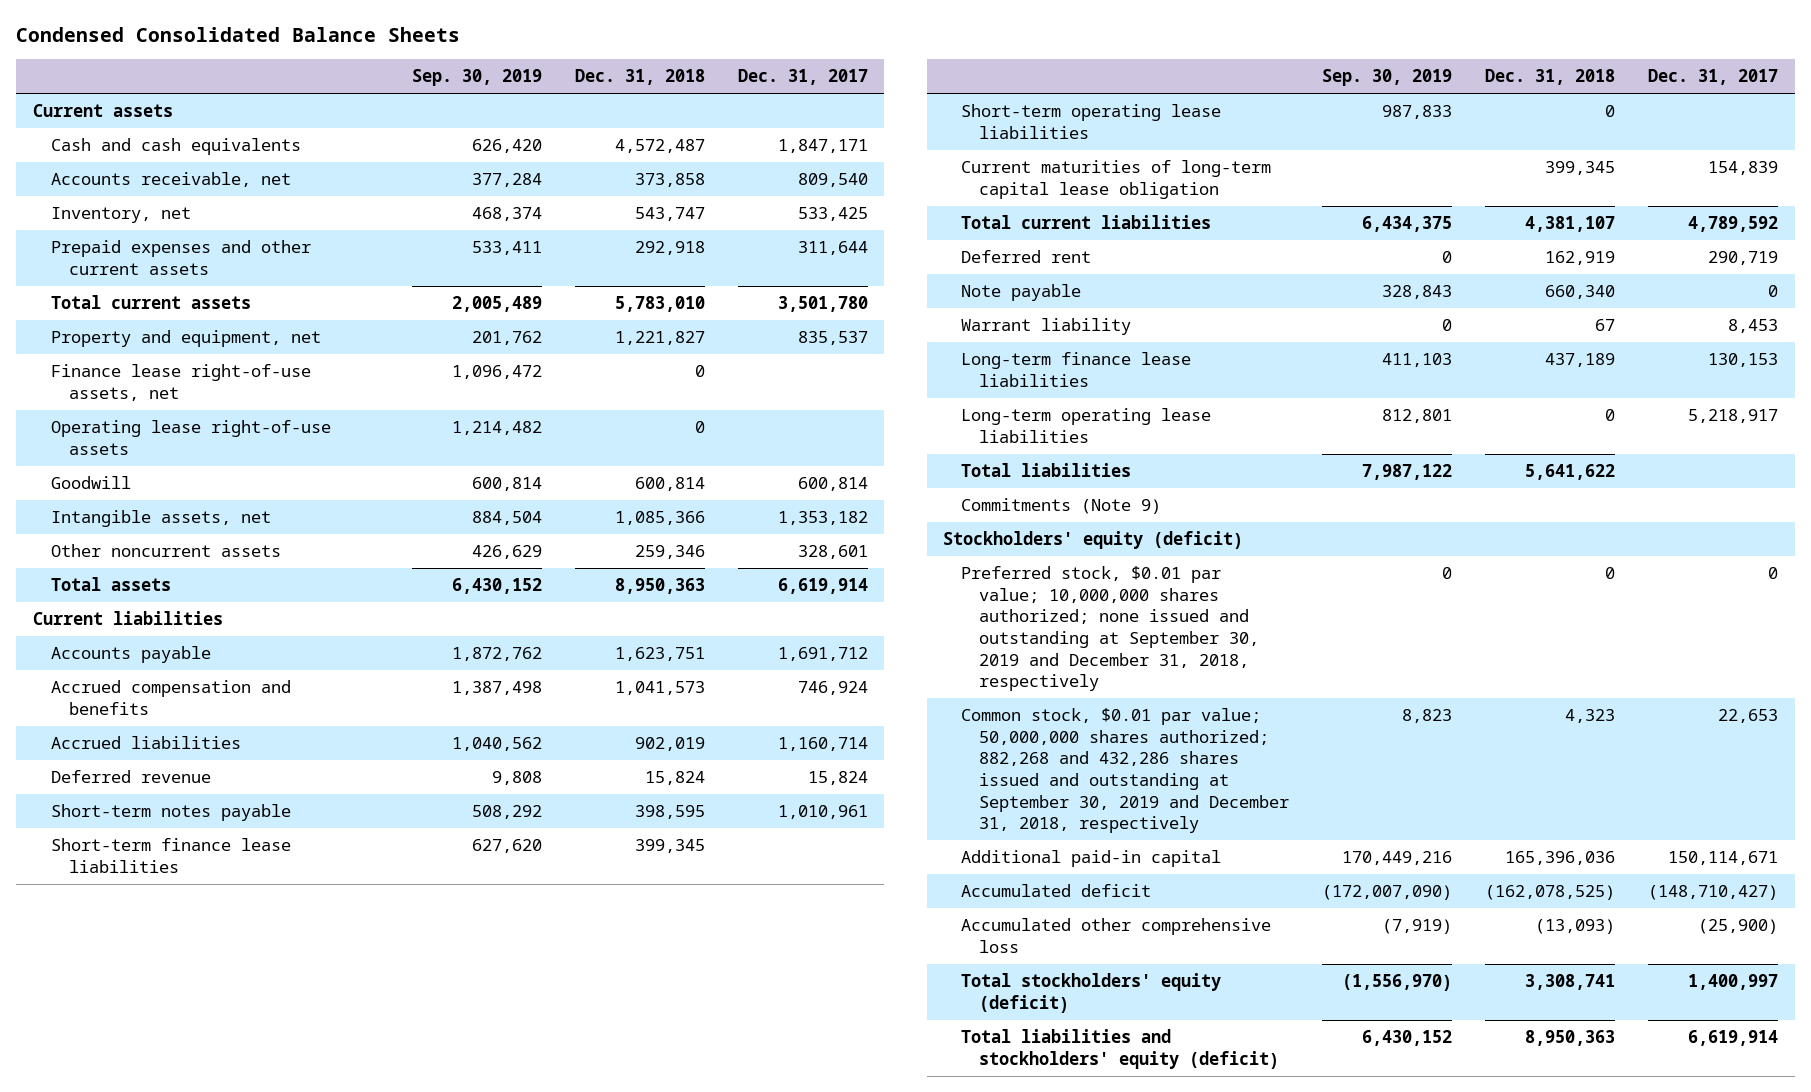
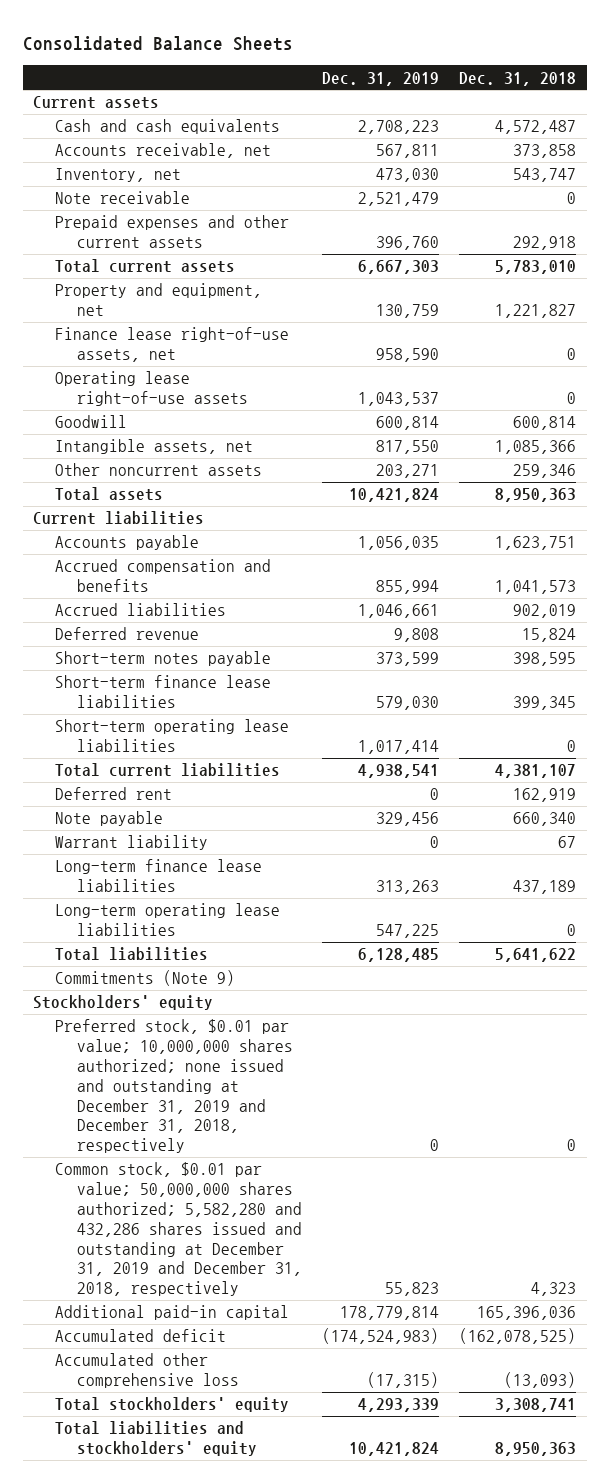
[16,27,461,43] Condensed Consolidated Balance Sheets -> [23,35,294,51] Consolidated Balance Sheets
[411,69,542,87] Sep. 30, 2019 -> none
[737,69,868,86] Dec. 31, 2017 -> none
none -> [322,71,440,86] Dec. 31, 2019
none -> [55,191,191,205] Note receivable
[961,160,1272,199] Current maturities of long-term capital lease obligation -> none
[943,531,1244,550] Stockholders' equity (deficit) -> [33,995,214,1011] Stockholders' equity
[961,566,1260,692] Preferred stock, $0.01 par value; 10,000,000 shares authorized; none issued and outstanding at September 30, 2019 and December 31, 2018, respectively -> [55,1019,293,1154] Preferred stock, $0.01 par value; 10,000,000 shares authorized; none issued and outstanding at December 31, 2019 and December 31, 2018, respectively
[961,708,1290,834] Common stock, $0.01 par value; 50,000,000 shares authorized; 882,268 and 432,286 shares issued and outstanding at September 30, 2019 and December 31, 2018, respectively -> [55,1162,302,1297] Common stock, $0.01 par value; 50,000,000 shares authorized; 5,582,280 and 432,286 shares issued and outstanding at December 31, 2019 and December 31, 2018, respectively
[961,973,1222,1013] Total stockholders' equity (deficit) -> [55,1397,290,1413] Total stockholders' equity
[961,1029,1280,1069] Total liabilities and stockholders' equity (deficit) -> [55,1421,257,1457] Total liabilities and stockholders' equity

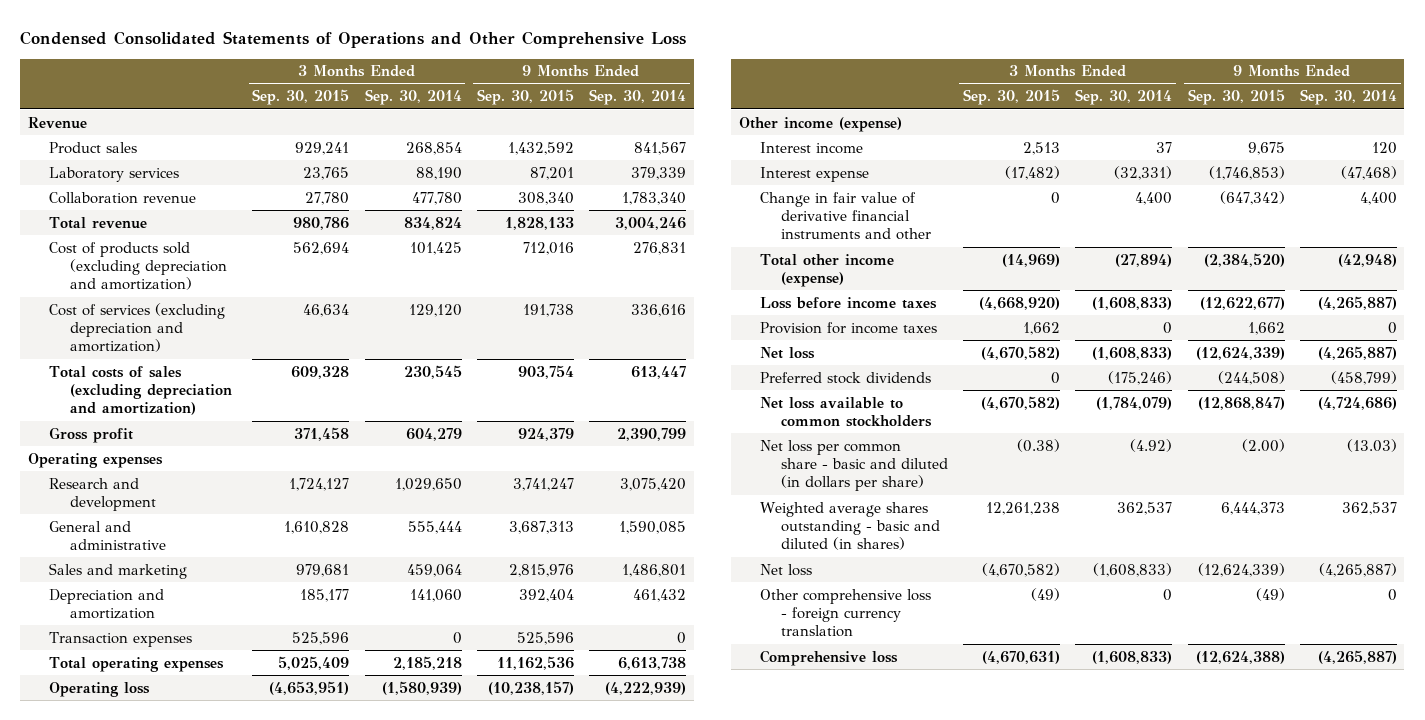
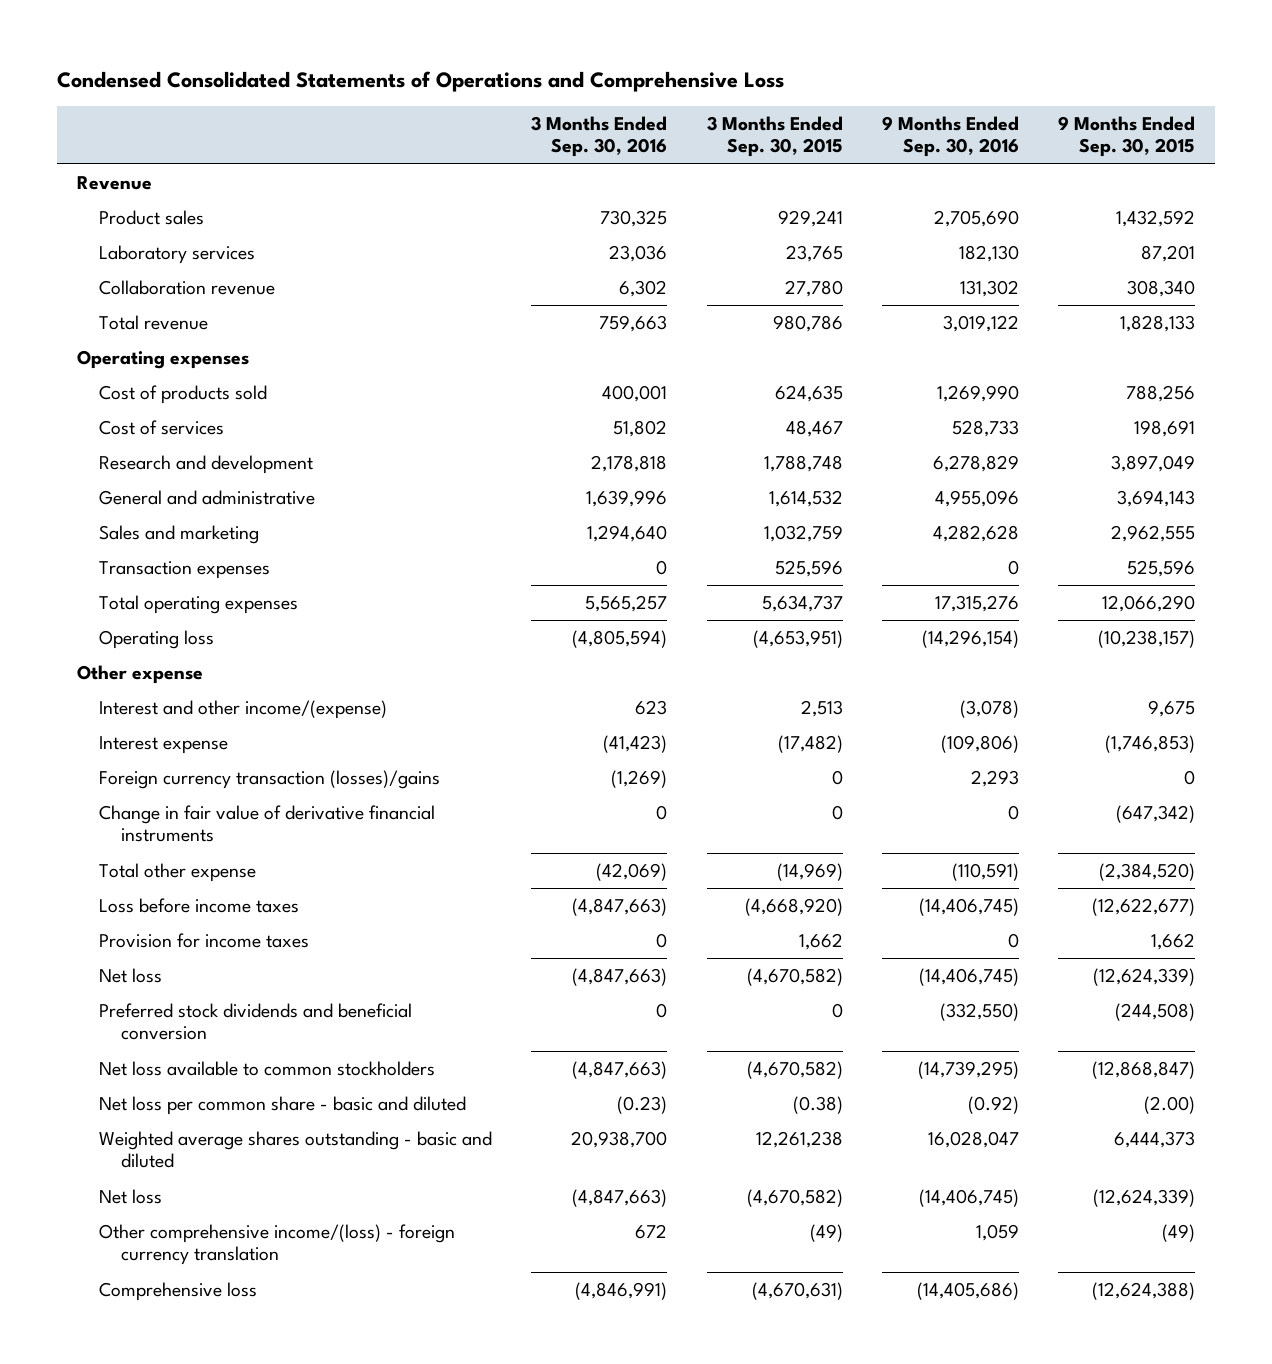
[20,30,687,48] Condensed Consolidated Statements of Operations and Other Comprehensive Loss -> [56,70,784,92] Condensed Consolidated Statements of Operations and Comprehensive Loss
[364,89,462,106] Sep. 30, 2014 -> none
[588,89,686,106] Sep. 30, 2014 -> none
none -> [531,116,668,158] 3 Months Ended Sep. 30, 2016
none -> [881,116,1019,158] 9 Months Ended Sep. 30, 2016
[48,241,228,291] Cost of products sold (excluding depreciation and amortization) -> none
[48,302,225,353] Cost of services (excluding depreciation and amortization) -> none
[48,365,233,416] Total costs of sales (excluding depreciation and amortization) -> none
[48,426,133,443] Gross profit -> none
[48,588,164,620] Depreciation and amortization -> none
none -> [98,385,267,405] Cost of products sold
none -> [98,420,224,436] Cost of services
[289,477,350,491] 1,724,127 -> [763,455,843,473] 1,788,748
[512,477,574,491] 3,741,247 -> [1111,455,1196,473] 3,897,049
[284,520,350,534] 1,610,828 -> [768,490,843,508] 1,614,532
[508,520,574,534] 3,687,313 -> [1117,490,1196,508] 3,694,143
[296,563,350,577] 979,681 -> [763,525,843,543] 1,032,759
[508,563,574,577] 2,815,976 -> [1111,525,1196,543] 2,962,555
[278,655,350,670] 5,025,409 -> [761,595,843,613] 5,634,737
[496,655,574,670] 11,162,536 -> [1102,595,1196,613] 12,066,290
[738,116,902,132] Other income (expense) -> [76,665,203,685] Other expense
[759,141,863,154] Interest income -> [98,700,387,720] Interest and other income/(expense)
none -> [98,770,440,790] Foreign currency transaction (losses)/gains
[759,191,931,241] Change in fair value of derivative financial instruments and other -> [98,805,435,843] Change in fair value of derivative financial instruments
[759,253,894,288] Total other income (expense) -> [98,863,256,883] Total other expense
[759,371,931,384] Preferred stock dividends -> [98,1003,412,1041] Preferred stock dividends and beneficial conversion
[759,439,948,492] Net loss per common share - basic and diluted (in dollars per share) -> [98,1096,466,1116] Net loss per common share - basic and diluted
[759,501,940,551] Weighted average shares outstanding - basic and diluted (in shares) -> [98,1131,492,1169] Weighted average shares outstanding - basic and diluted
[759,588,931,638] Other comprehensive loss - foreign currency translation -> [98,1224,455,1266] Other comprehensive income/(loss) - foreign currency translation

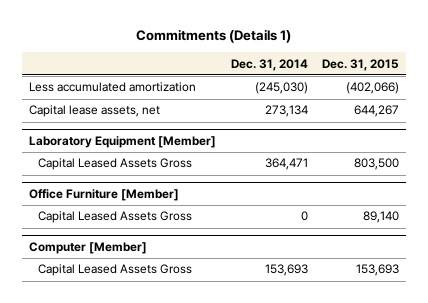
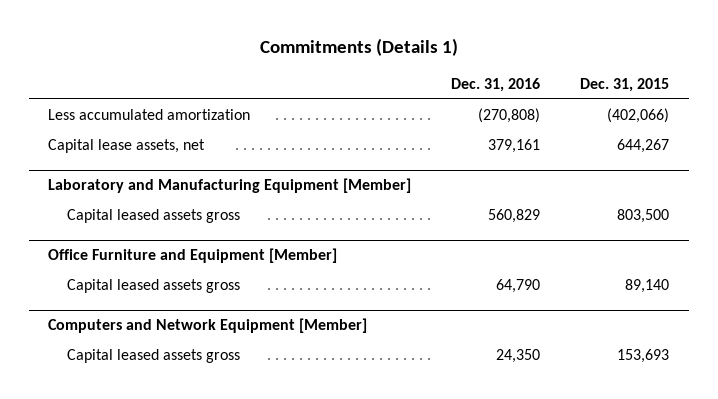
[230,58,308,71] Dec. 31, 2014 -> none
none -> [451,78,541,93] Dec. 31, 2016
[29,135,217,148] Laboratory Equipment [Member] -> [48,178,412,194] Laboratory and Manufacturing Equipment [Member]
[37,158,192,171] Capital Leased Assets Gross -> [66,209,240,224] Capital leased assets gross
[29,188,180,201] Office Furniture [Member] -> [48,248,338,264] Office Furniture and Equipment [Member]
[37,211,192,224] Capital Leased Assets Gross -> [66,279,240,294] Capital leased assets gross
[29,241,148,254] Computer [Member] -> [48,318,368,334] Computers and Network Equipment [Member]
[37,264,192,277] Capital Leased Assets Gross -> [66,349,240,364] Capital leased assets gross

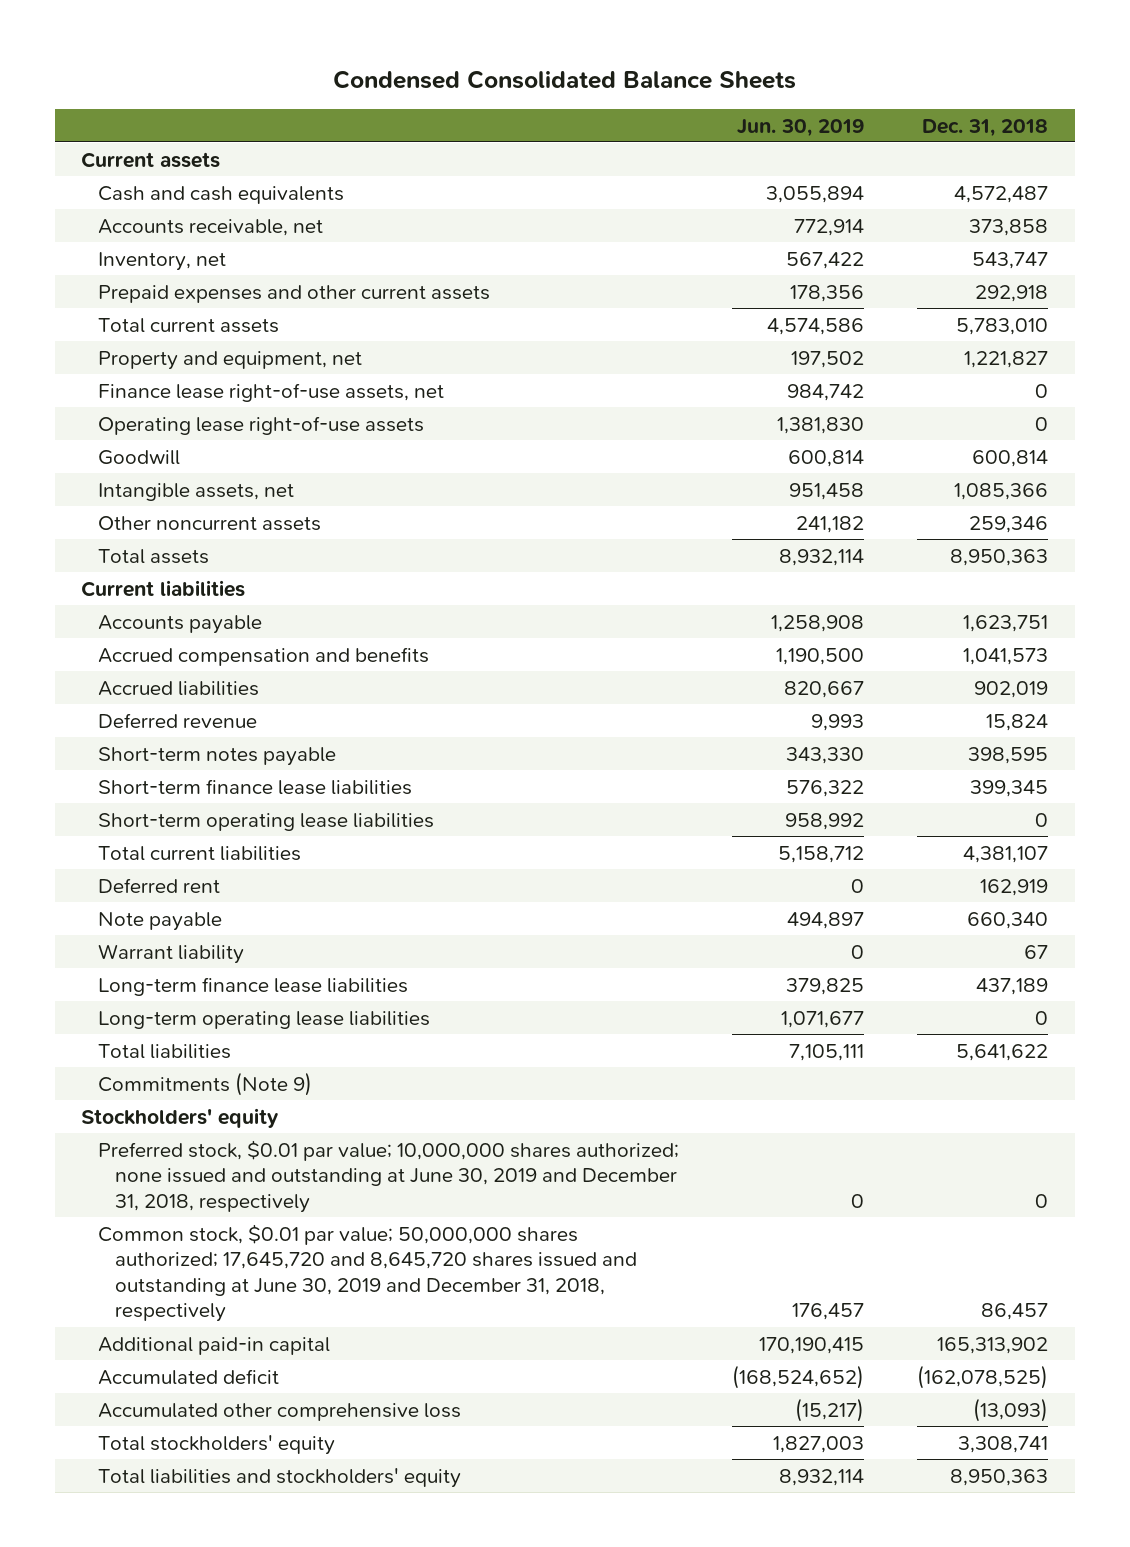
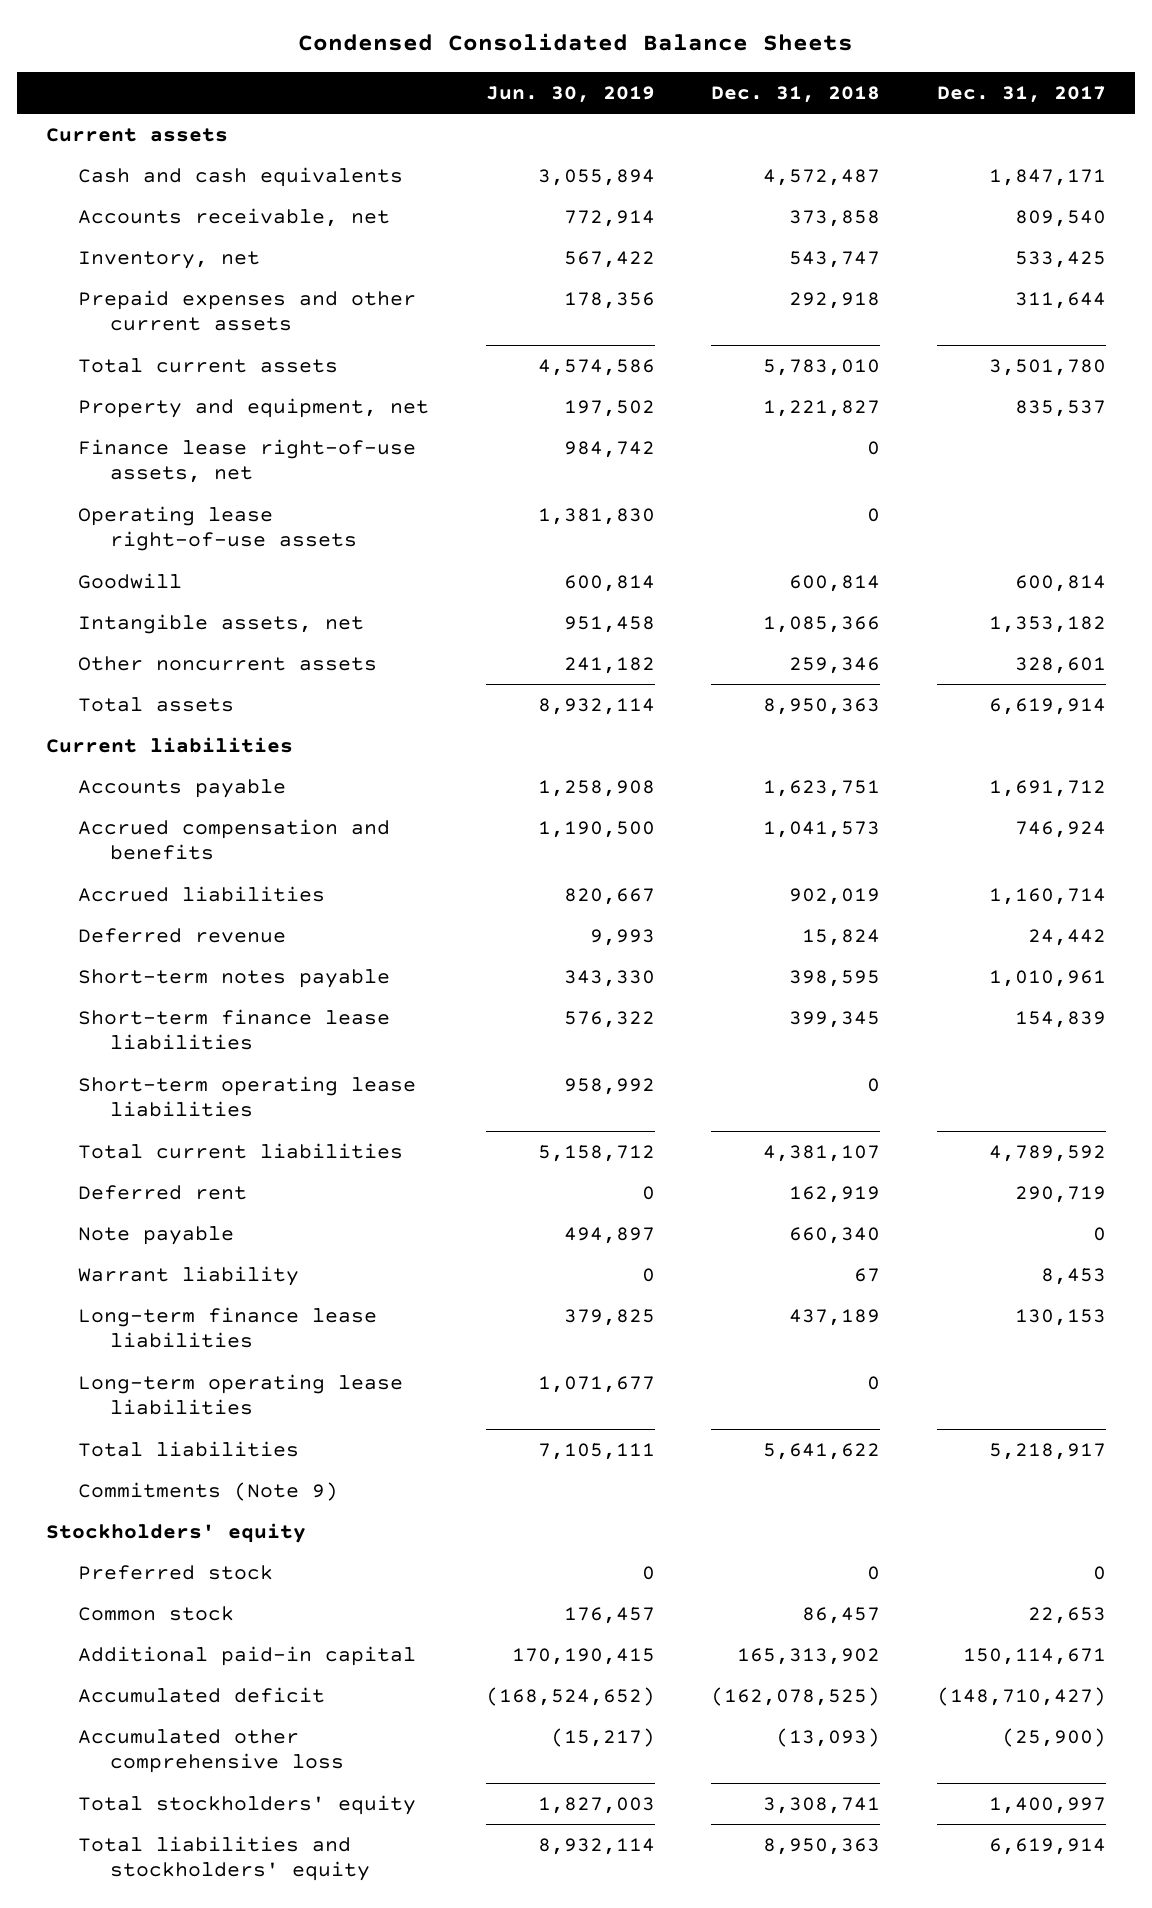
none -> [937,85,1107,103] Dec. 31, 2017
[98,1139,680,1213] Preferred stock, $0.01 par value; 10,000,000 shares authorized; none issued and outstanding at June 30, 2019 and December 31, 2018, respectively -> [77,1564,273,1580] Preferred stock
[98,1223,637,1323] Common stock, $0.01 par value; 50,000,000 shares authorized; 17,645,720 and 8,645,720 shares issued and outstanding at June 30, 2019 and December 31, 2018, respectively -> [77,1605,234,1621] Common stock

